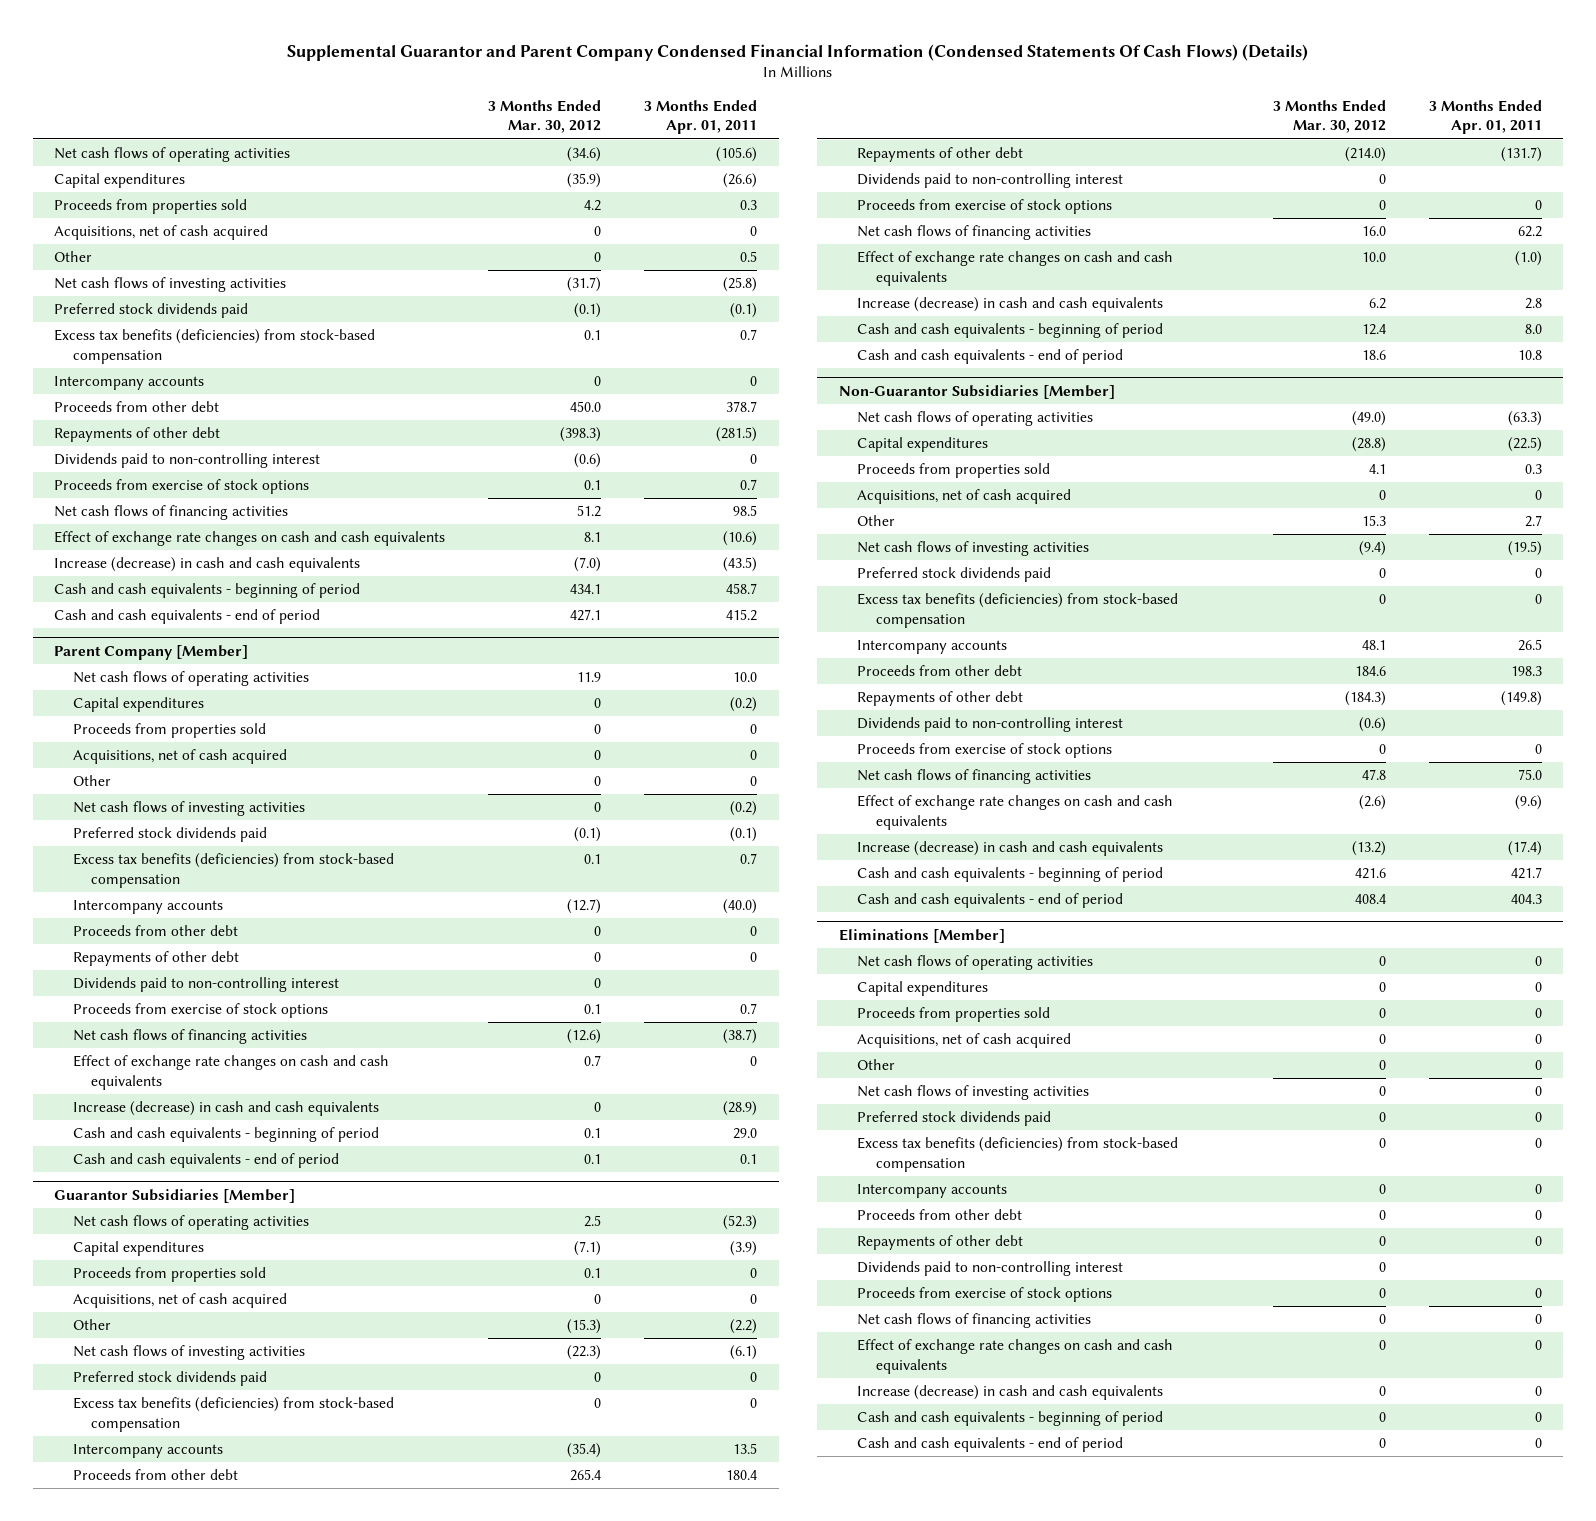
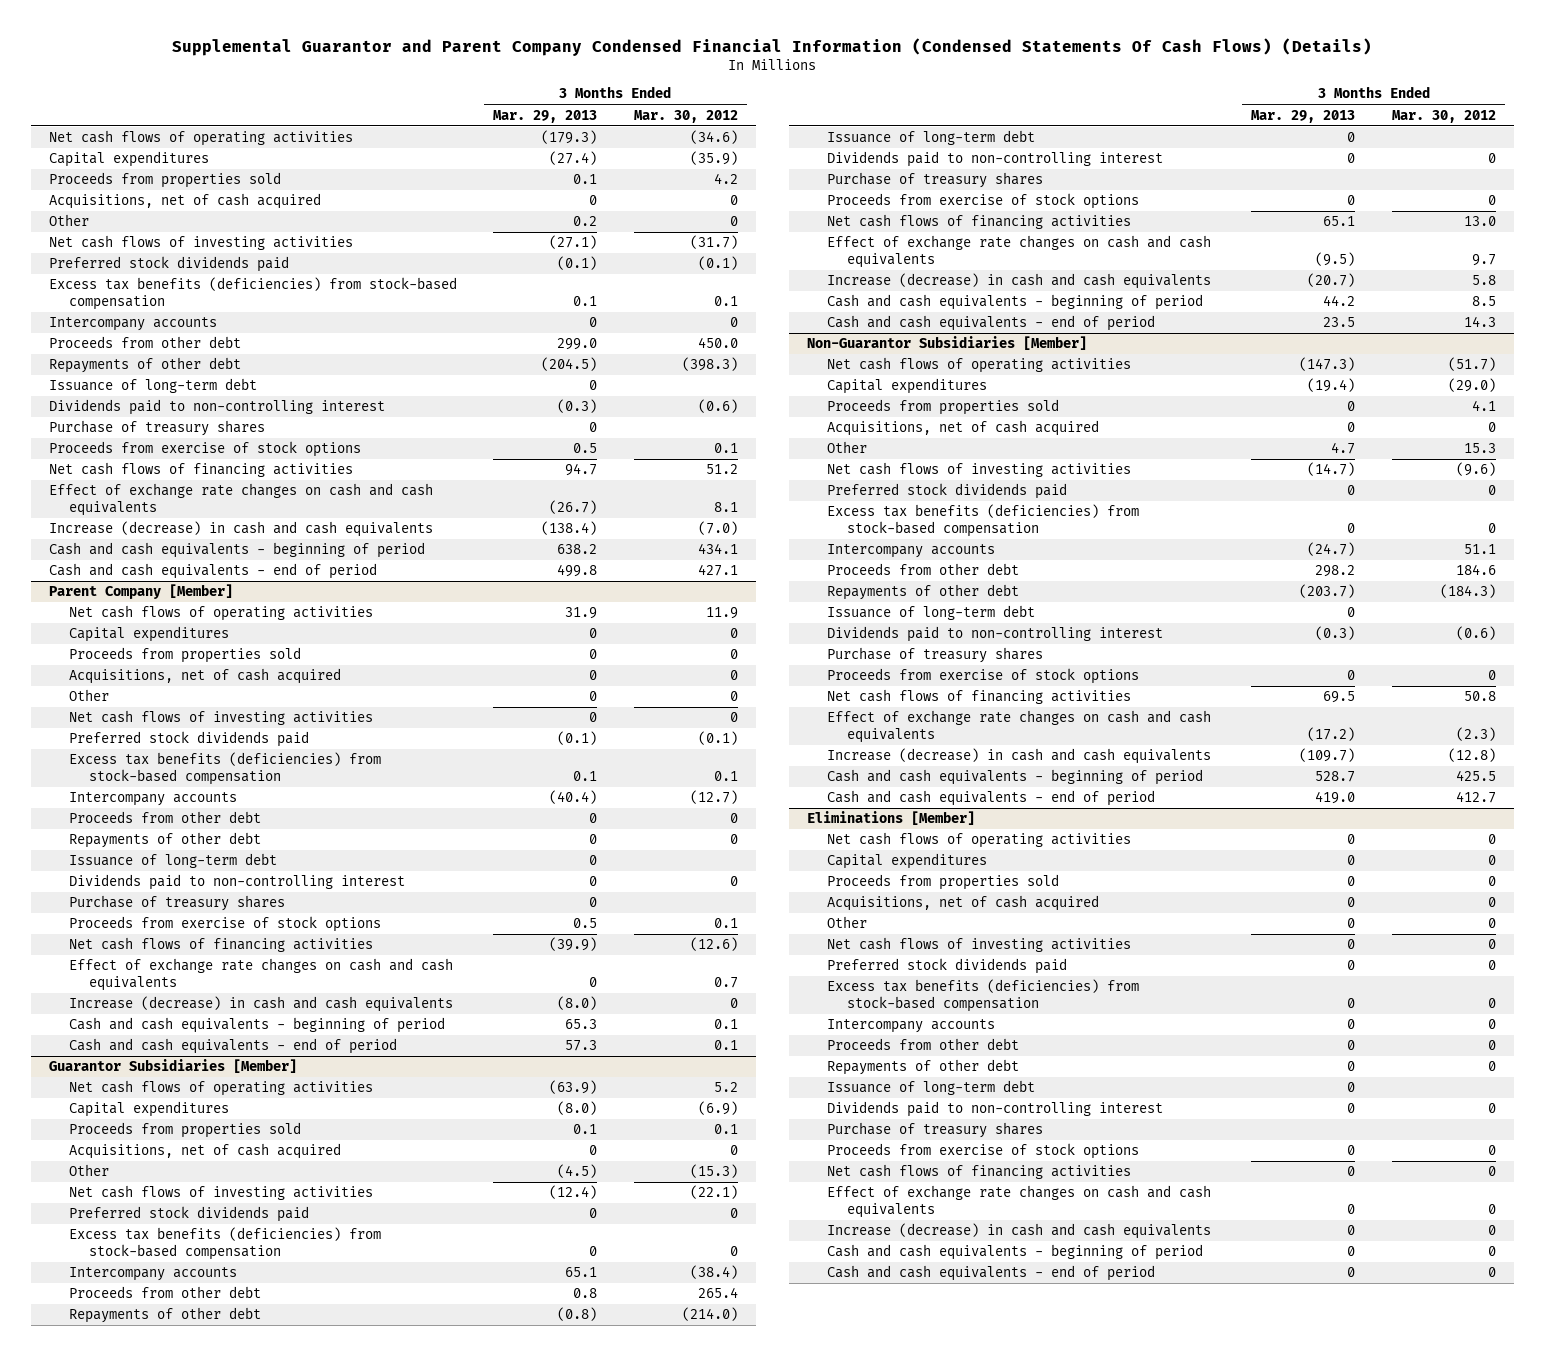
[644,99,758,135] 3 Months Ended Apr. 01, 2011 -> none
none -> [493,109,598,123] Mar. 29, 2013
none -> [49,378,258,394] Issuance of long-term debt
none -> [49,420,266,437] Purchase of treasury shares
none -> [69,853,278,869] Issuance of long-term debt
none -> [69,895,286,912] Purchase of treasury shares
[584,1215,602,1228] 2.5 -> [713,1082,738,1093] 5.2
[574,1241,602,1257] (7.1) -> [697,1101,738,1116] (6.9)
[567,1345,602,1361] (22.3) -> [689,1185,738,1200] (22.1)
[567,1443,602,1459] (35.4) -> [689,1265,738,1280] (38.4)
none -> [827,130,1036,146] Issuance of long-term debt
none -> [827,172,1044,189] Purchase of treasury shares
[1361,226,1386,237] 16.0 -> [1463,216,1496,227] 13.0
[1361,252,1386,263] 10.0 -> [1471,253,1496,266] 9.7
[1368,298,1386,310] 6.2 -> [1471,275,1496,286] 5.8
[1361,324,1386,336] 12.4 -> [1471,296,1496,307] 8.5
[1361,350,1386,361] 18.6 -> [1463,316,1496,328] 14.3
[1351,411,1386,427] (49.0) -> [1447,357,1496,372] (51.7)
[1351,437,1386,453] (28.8) -> [1447,378,1496,393] (29.0)
[1358,541,1386,557] (9.4) -> [1455,462,1496,477] (9.6)
[1361,640,1386,651] 48.1 -> [1463,544,1496,555] 51.1
none -> [827,605,1036,621] Issuance of long-term debt
none -> [827,647,1044,664] Purchase of treasury shares
[1361,769,1386,781] 47.8 -> [1463,691,1496,702] 50.8
[1358,795,1386,811] (2.6) -> [1455,726,1496,741] (2.3)
[1351,841,1386,857] (13.2) -> [1447,748,1496,763] (12.8)
[1354,868,1386,880] 421.6 -> [1455,770,1496,782] 425.5
[1354,894,1386,905] 408.4 -> [1455,791,1496,804] 412.7
none -> [827,1080,1036,1096] Issuance of long-term debt
none -> [827,1122,1044,1139] Purchase of treasury shares

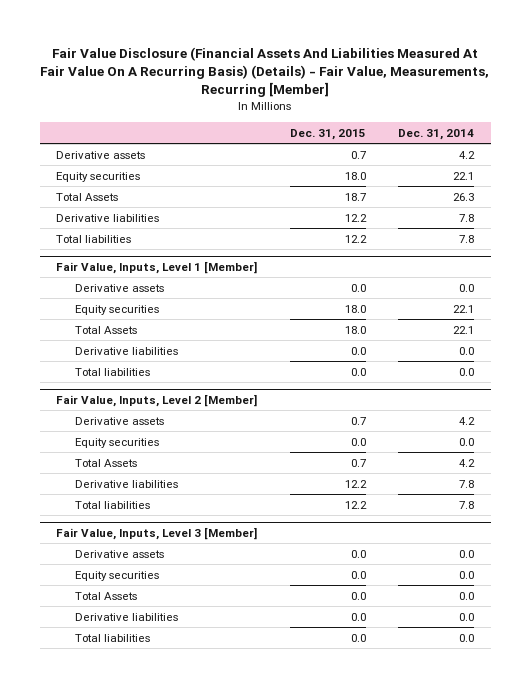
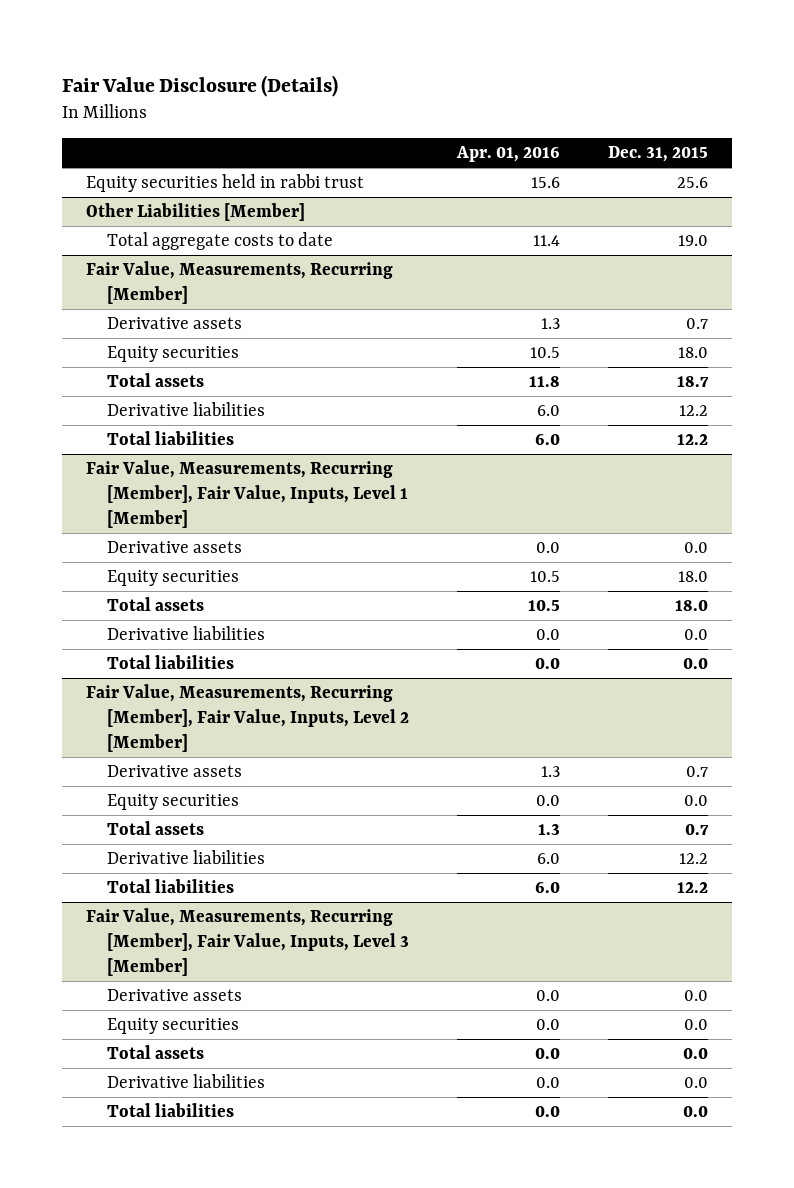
[40,46,490,98] Fair Value Disclosure (Financial Assets And Liabilities Measured At Fair Value On A Recurring Basis) (Details) - Fair Value, Measurements, Recurring [Member] -> [61,75,338,98] Fair Value Disclosure (Details)
[398,128,475,140] Dec. 31, 2014 -> none
none -> [456,146,561,163] Apr. 01, 2016
none -> [85,174,364,193] Equity securities held in rabbi trust
none -> [85,203,305,222] Other Liabilities [Member]
none -> [107,232,334,251] Total aggregate costs to date
none -> [85,261,393,304] Fair Value, Measurements, Recurring [Member]
[55,192,118,201] Total Assets -> [107,373,205,388] Total assets
[55,260,257,274] Fair Value, Inputs, Level 1 [Member] -> [85,460,409,528] Fair Value, Measurements, Recurring [Member], Fair Value, Inputs, Level 1 [Member]
[74,325,137,334] Total Assets -> [107,597,205,612] Total assets
[55,393,257,407] Fair Value, Inputs, Level 2 [Member] -> [85,684,410,752] Fair Value, Measurements, Recurring [Member], Fair Value, Inputs, Level 2 [Member]
[74,458,137,467] Total Assets -> [107,821,205,836] Total assets
[55,526,257,540] Fair Value, Inputs, Level 3 [Member] -> [85,908,410,976] Fair Value, Measurements, Recurring [Member], Fair Value, Inputs, Level 3 [Member]
[74,591,137,600] Total Assets -> [107,1045,205,1060] Total assets

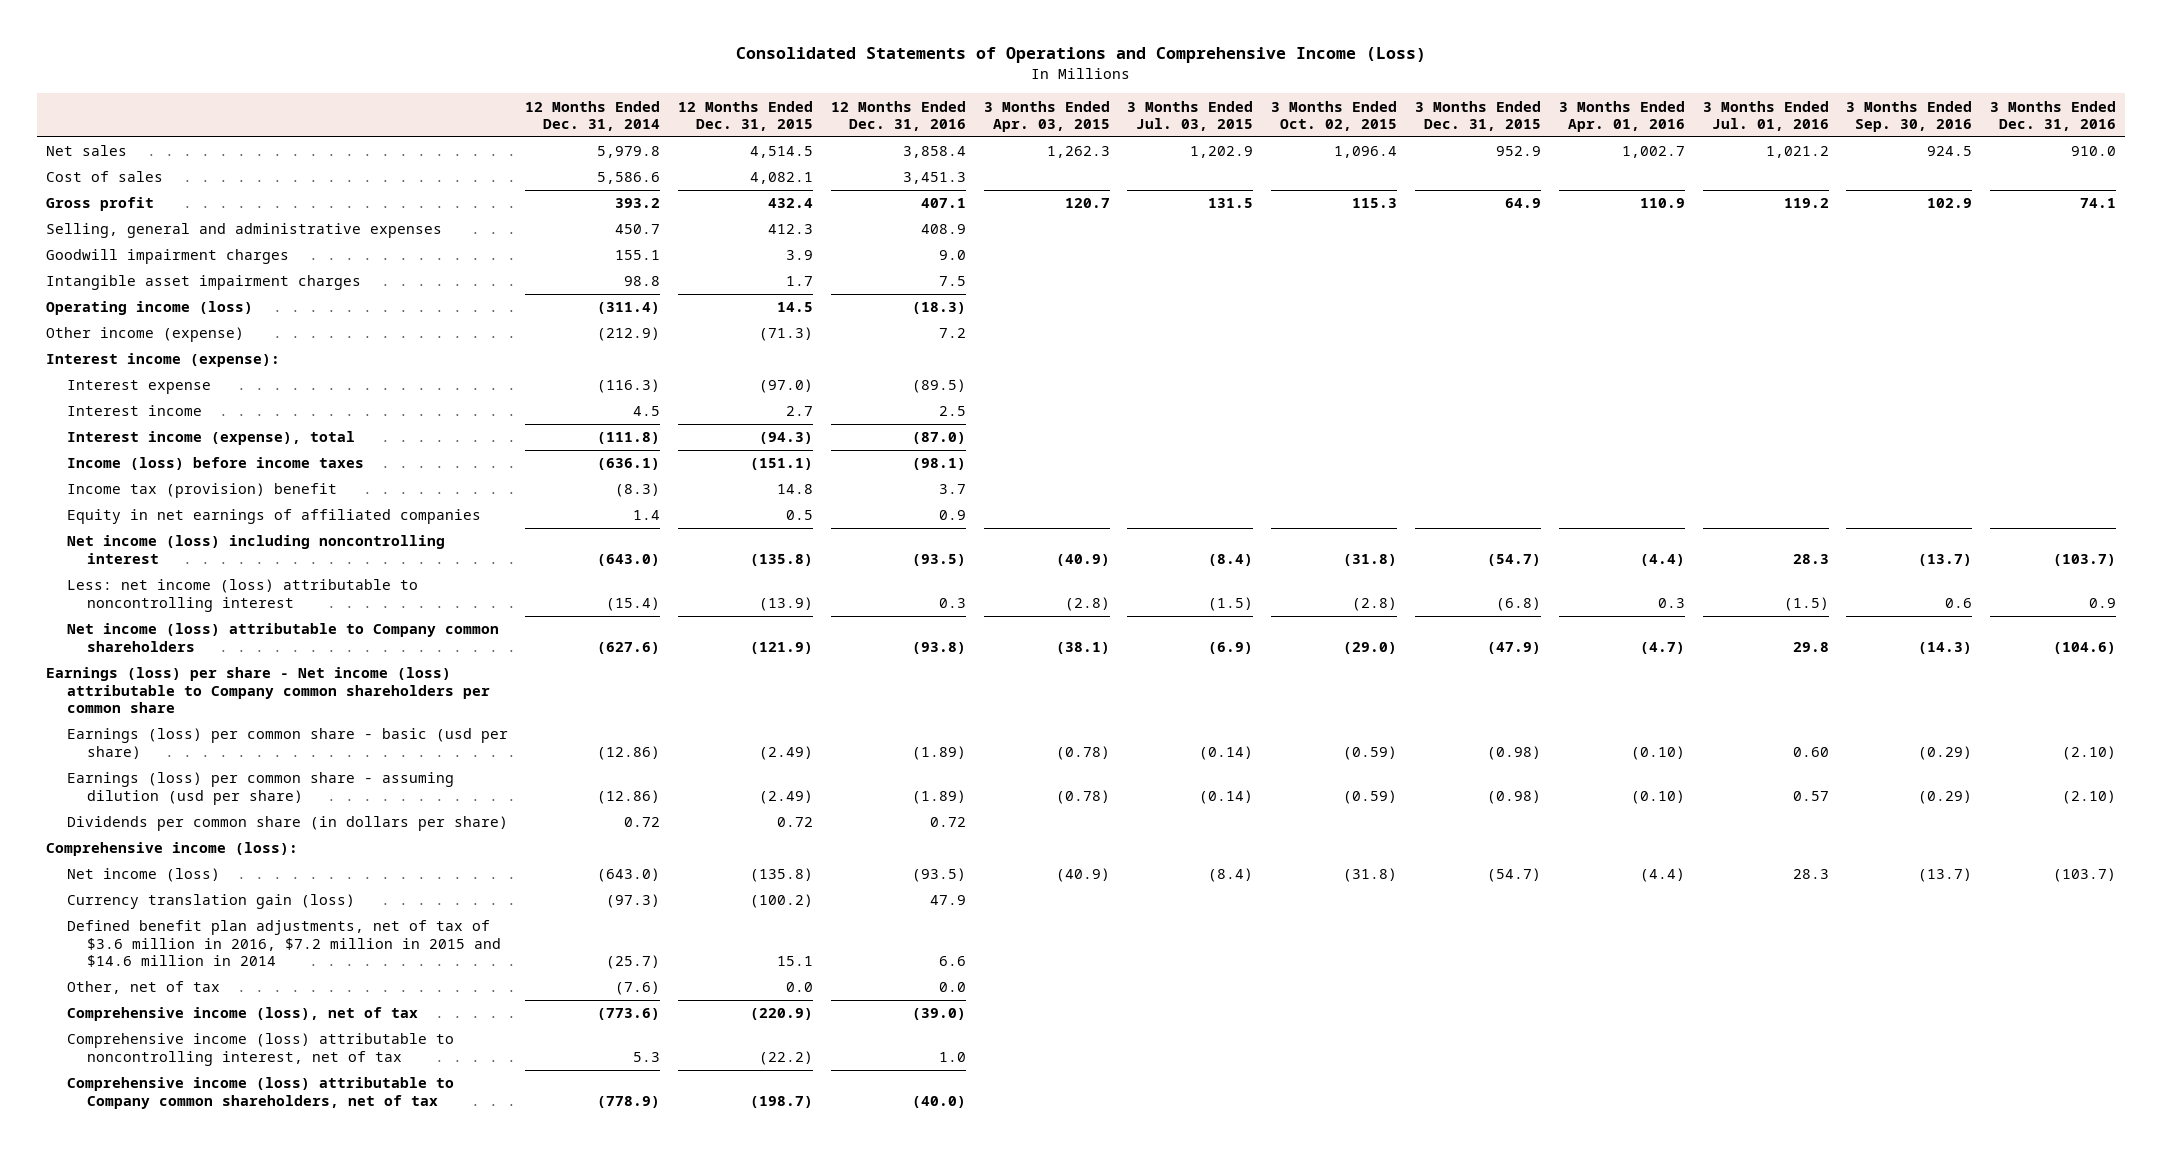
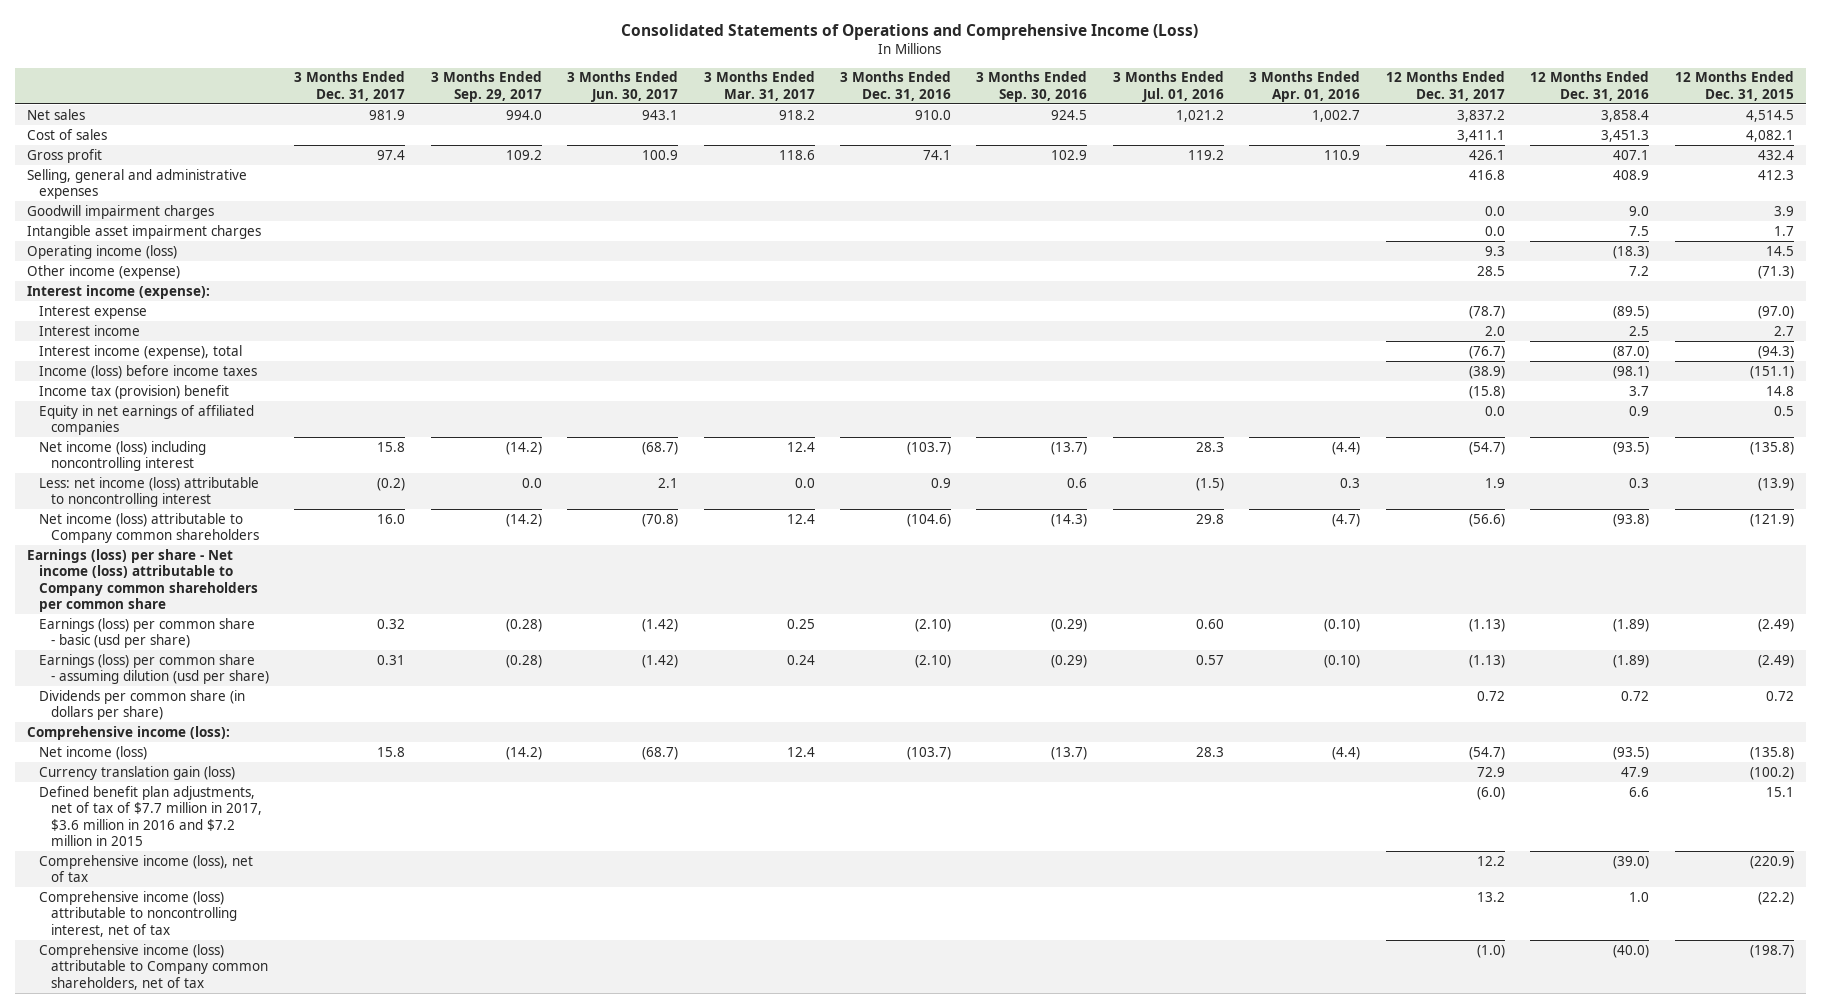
[525,100,661,132] 12 Months Ended Dec. 31, 2014 -> none
[983,100,1110,133] 3 Months Ended Apr. 03, 2015 -> none
[1127,100,1254,132] 3 Months Ended Jul. 03, 2015 -> none
[1271,100,1398,132] 3 Months Ended Oct. 02, 2015 -> none
[1415,100,1542,132] 3 Months Ended Dec. 31, 2015 -> none
none -> [294,71,406,101] 3 Months Ended Dec. 31, 2017
none -> [430,71,542,102] 3 Months Ended Sep. 29, 2017
none -> [567,71,679,102] 3 Months Ended Jun. 30, 2017
none -> [703,71,815,101] 3 Months Ended Mar. 31, 2017
none -> [1385,71,1505,101] 12 Months Ended Dec. 31, 2017
[66,981,220,995] Other, net of tax -> none
[66,920,502,968] Defined benefit plan adjustments, net of tax of $3.6 million in 2016, $7.2 million in 2015 and $14.6 million in 2014 -> [39,785,262,846] Defined benefit plan adjustments, net of tax of $7.7 million in 2017, $3.6 million in 2016 and $7.2 million in 2015

